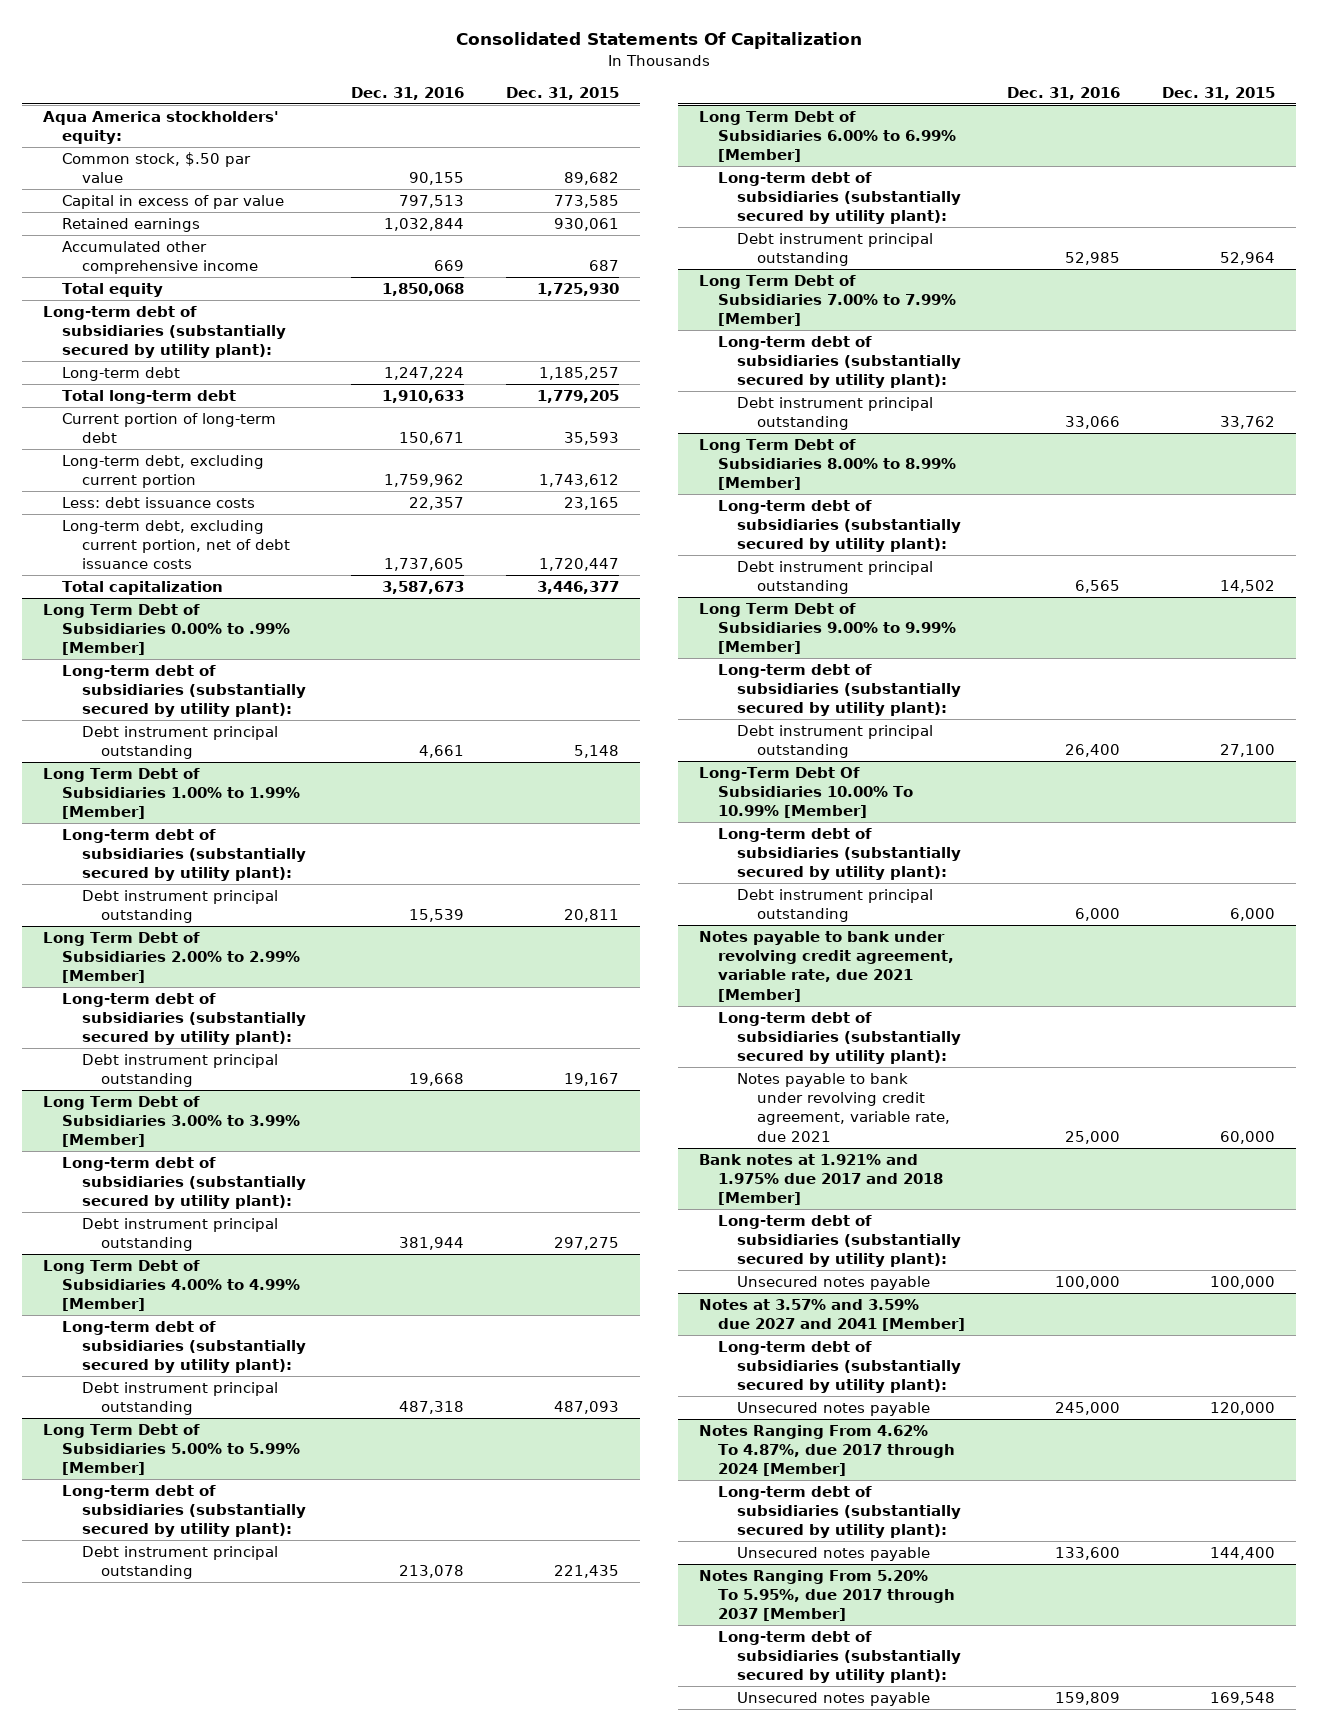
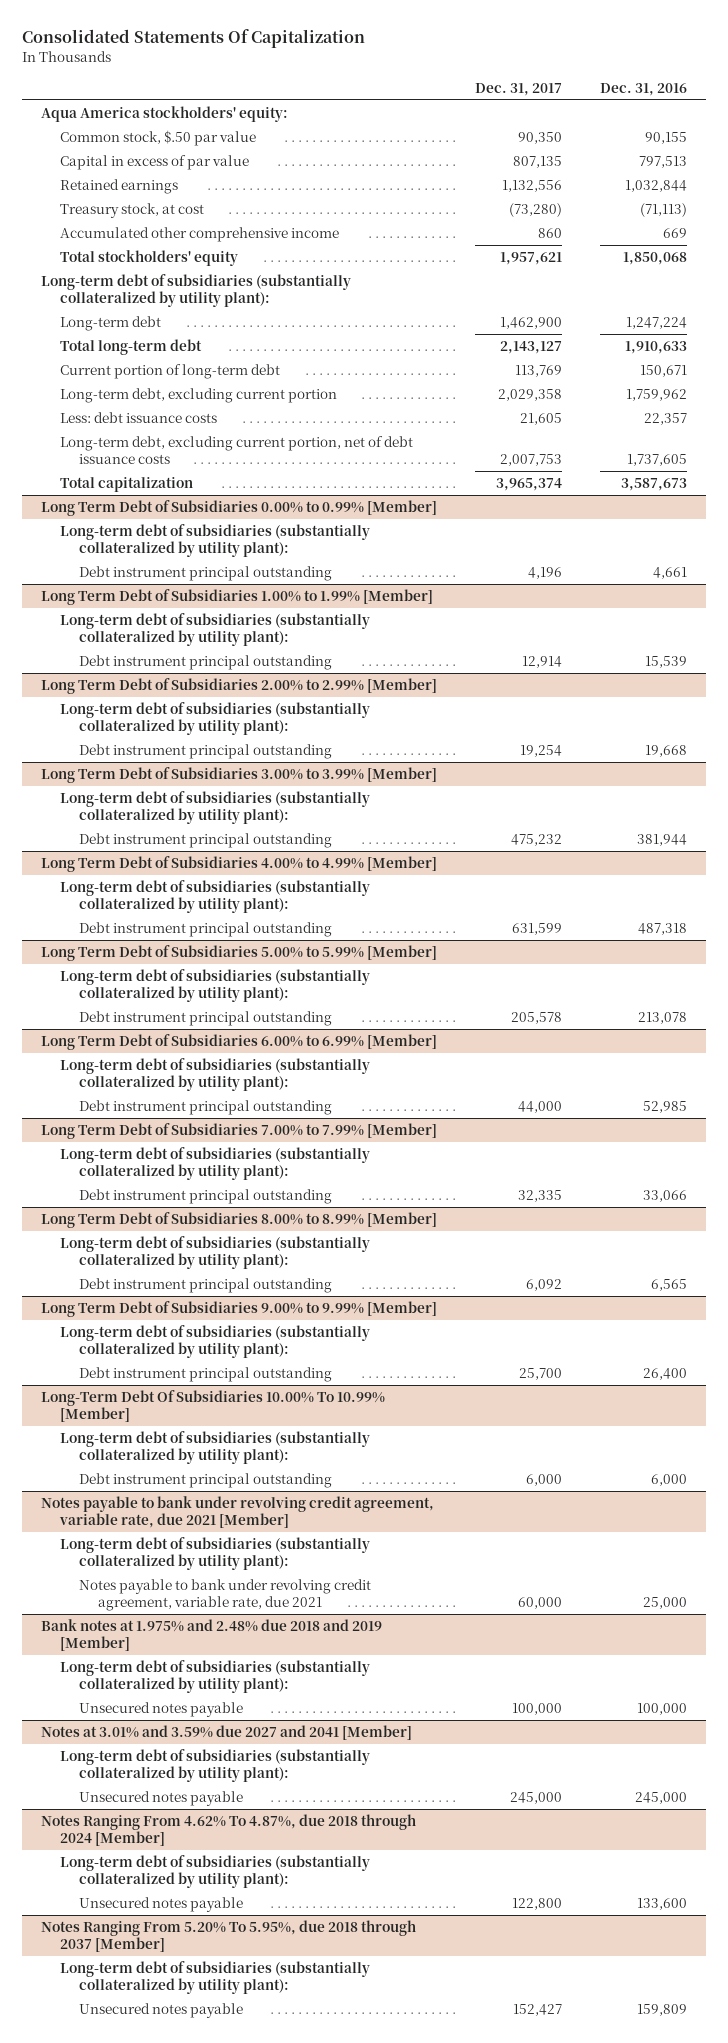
[506,86,620,100] Dec. 31, 2015 -> none
none -> [475,82,563,96] Dec. 31, 2017
none -> [59,203,204,219] Treasury stock, at cost
[62,282,164,297] Total equity -> [59,250,238,267] Total stockholders' equity
[43,305,287,359] Long-term debt of subsidiaries (substantially secured by utility plant): -> [40,274,351,308] Long-term debt of subsidiaries (substantially collateralized by utility plant):
[43,603,291,656] Long Term Debt of Subsidiaries 0.00% to .99% [Member] -> [40,500,437,517] Long Term Debt of Subsidiaries 0.00% to 0.99% [Member]
[62,664,306,718] Long-term debt of subsidiaries (substantially secured by utility plant): -> [59,524,370,558] Long-term debt of subsidiaries (substantially collateralized by utility plant):
[62,828,306,882] Long-term debt of subsidiaries (substantially secured by utility plant): -> [59,613,370,647] Long-term debt of subsidiaries (substantially collateralized by utility plant):
[62,992,306,1046] Long-term debt of subsidiaries (substantially secured by utility plant): -> [59,702,370,736] Long-term debt of subsidiaries (substantially collateralized by utility plant):
[62,1156,306,1210] Long-term debt of subsidiaries (substantially secured by utility plant): -> [59,791,370,825] Long-term debt of subsidiaries (substantially collateralized by utility plant):
[62,1320,306,1374] Long-term debt of subsidiaries (substantially secured by utility plant): -> [59,880,370,914] Long-term debt of subsidiaries (substantially collateralized by utility plant):
[62,1484,306,1538] Long-term debt of subsidiaries (substantially secured by utility plant): -> [59,969,370,1003] Long-term debt of subsidiaries (substantially collateralized by utility plant):
[718,171,962,225] Long-term debt of subsidiaries (substantially secured by utility plant): -> [59,1058,370,1092] Long-term debt of subsidiaries (substantially collateralized by utility plant):
[718,335,962,389] Long-term debt of subsidiaries (substantially secured by utility plant): -> [59,1147,370,1181] Long-term debt of subsidiaries (substantially collateralized by utility plant):
[718,499,962,553] Long-term debt of subsidiaries (substantially secured by utility plant): -> [59,1236,370,1270] Long-term debt of subsidiaries (substantially collateralized by utility plant):
[718,663,962,717] Long-term debt of subsidiaries (substantially secured by utility plant): -> [59,1325,370,1359] Long-term debt of subsidiaries (substantially collateralized by utility plant):
[718,827,962,881] Long-term debt of subsidiaries (substantially secured by utility plant): -> [59,1431,370,1465] Long-term debt of subsidiaries (substantially collateralized by utility plant):
[718,1011,962,1065] Long-term debt of subsidiaries (substantially secured by utility plant): -> [59,1537,370,1571] Long-term debt of subsidiaries (substantially collateralized by utility plant):
[698,1153,944,1206] Bank notes at 1.921% and 1.975% due 2017 and 2018 [Member] -> [40,1619,382,1652] Bank notes at 1.975% and 2.48% due 2018 and 2019 [Member]
[718,1214,962,1268] Long-term debt of subsidiaries (substantially secured by utility plant): -> [59,1660,370,1694] Long-term debt of subsidiaries (substantially collateralized by utility plant):
[698,1298,966,1332] Notes at 3.57% and 3.59% due 2027 and 2041 [Member] -> [40,1725,412,1741] Notes at 3.01% and 3.59% due 2027 and 2041 [Member]
[718,1340,962,1394] Long-term debt of subsidiaries (substantially secured by utility plant): -> [59,1749,370,1783] Long-term debt of subsidiaries (substantially collateralized by utility plant):
[698,1424,956,1477] Notes Ranging From 4.62% To 4.87%, due 2017 through 2024 [Member] -> [40,1814,416,1847] Notes Ranging From 4.62% To 4.87%, due 2018 through 2024 [Member]
[718,1485,962,1539] Long-term debt of subsidiaries (substantially secured by utility plant): -> [59,1855,370,1889] Long-term debt of subsidiaries (substantially collateralized by utility plant):
[698,1569,956,1622] Notes Ranging From 5.20% To 5.95%, due 2017 through 2037 [Member] -> [40,1920,416,1953] Notes Ranging From 5.20% To 5.95%, due 2018 through 2037 [Member]
[718,1630,962,1684] Long-term debt of subsidiaries (substantially secured by utility plant): -> [59,1961,370,1995] Long-term debt of subsidiaries (substantially collateralized by utility plant):

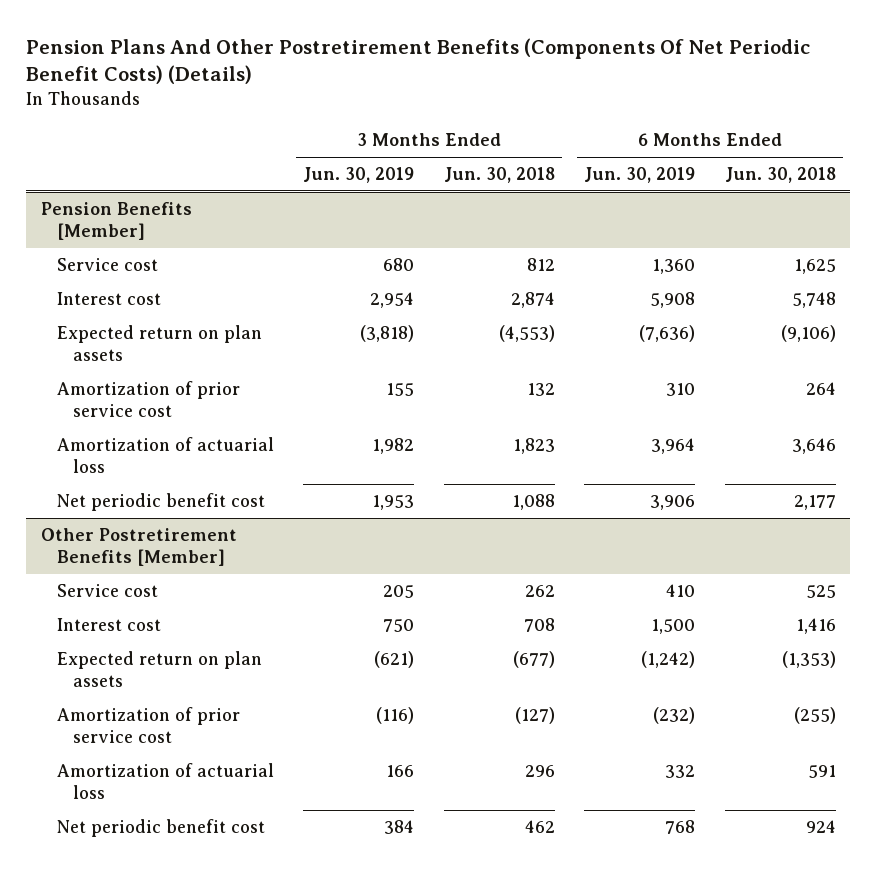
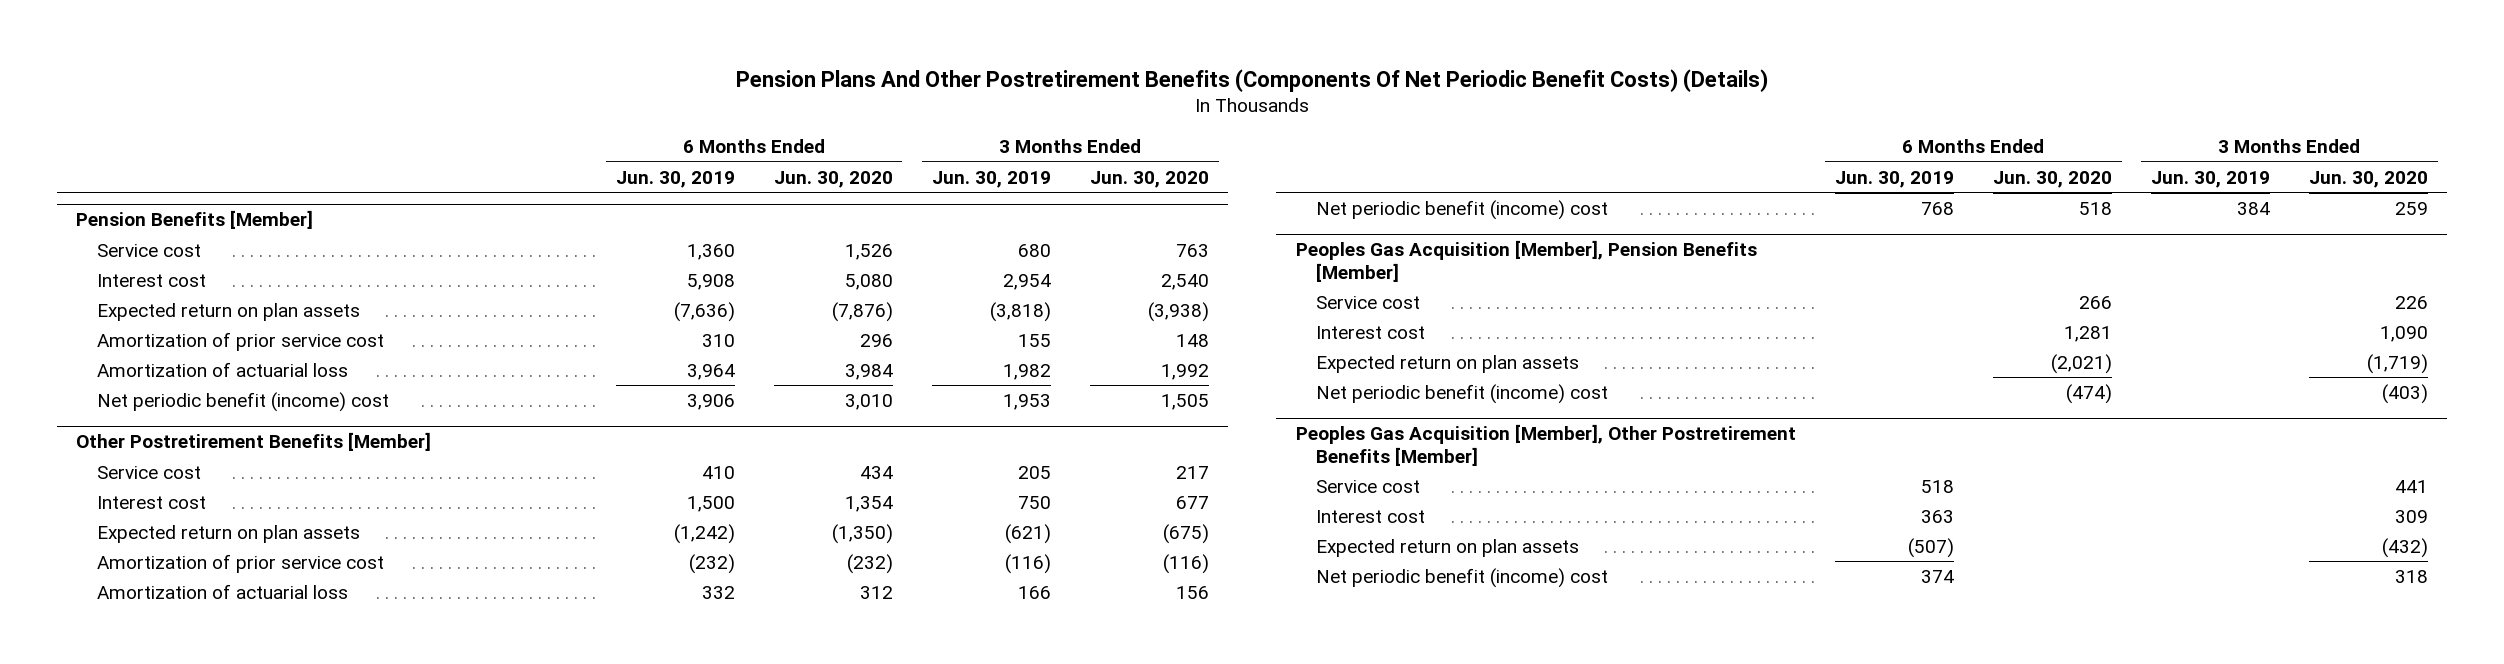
[443,167,555,184] Jun. 30, 2018 -> none
[724,167,836,184] Jun. 30, 2018 -> none
none -> [773,170,893,188] Jun. 30, 2020
none -> [1089,170,1209,188] Jun. 30, 2020
[56,493,265,512] Net periodic benefit cost -> [97,391,390,412] Net periodic benefit (income) cost
[56,819,265,838] Net periodic benefit cost -> [1316,199,1609,220] Net periodic benefit (income) cost
none -> [1295,240,1757,283] Peoples Gas Acquisition [Member], Pension Benefits [Member]
none -> [1316,295,1421,309] Service cost
none -> [1316,325,1426,339] Interest cost
none -> [1316,354,1580,373] Expected return on plan assets
none -> [1316,383,1609,404] Net periodic benefit (income) cost
none -> [1295,424,1796,467] Peoples Gas Acquisition [Member], Other Postretirement Benefits [Member]
none -> [1316,479,1421,493] Service cost
none -> [1316,509,1426,523] Interest cost
none -> [1316,538,1580,557] Expected return on plan assets
none -> [1316,567,1609,588] Net periodic benefit (income) cost

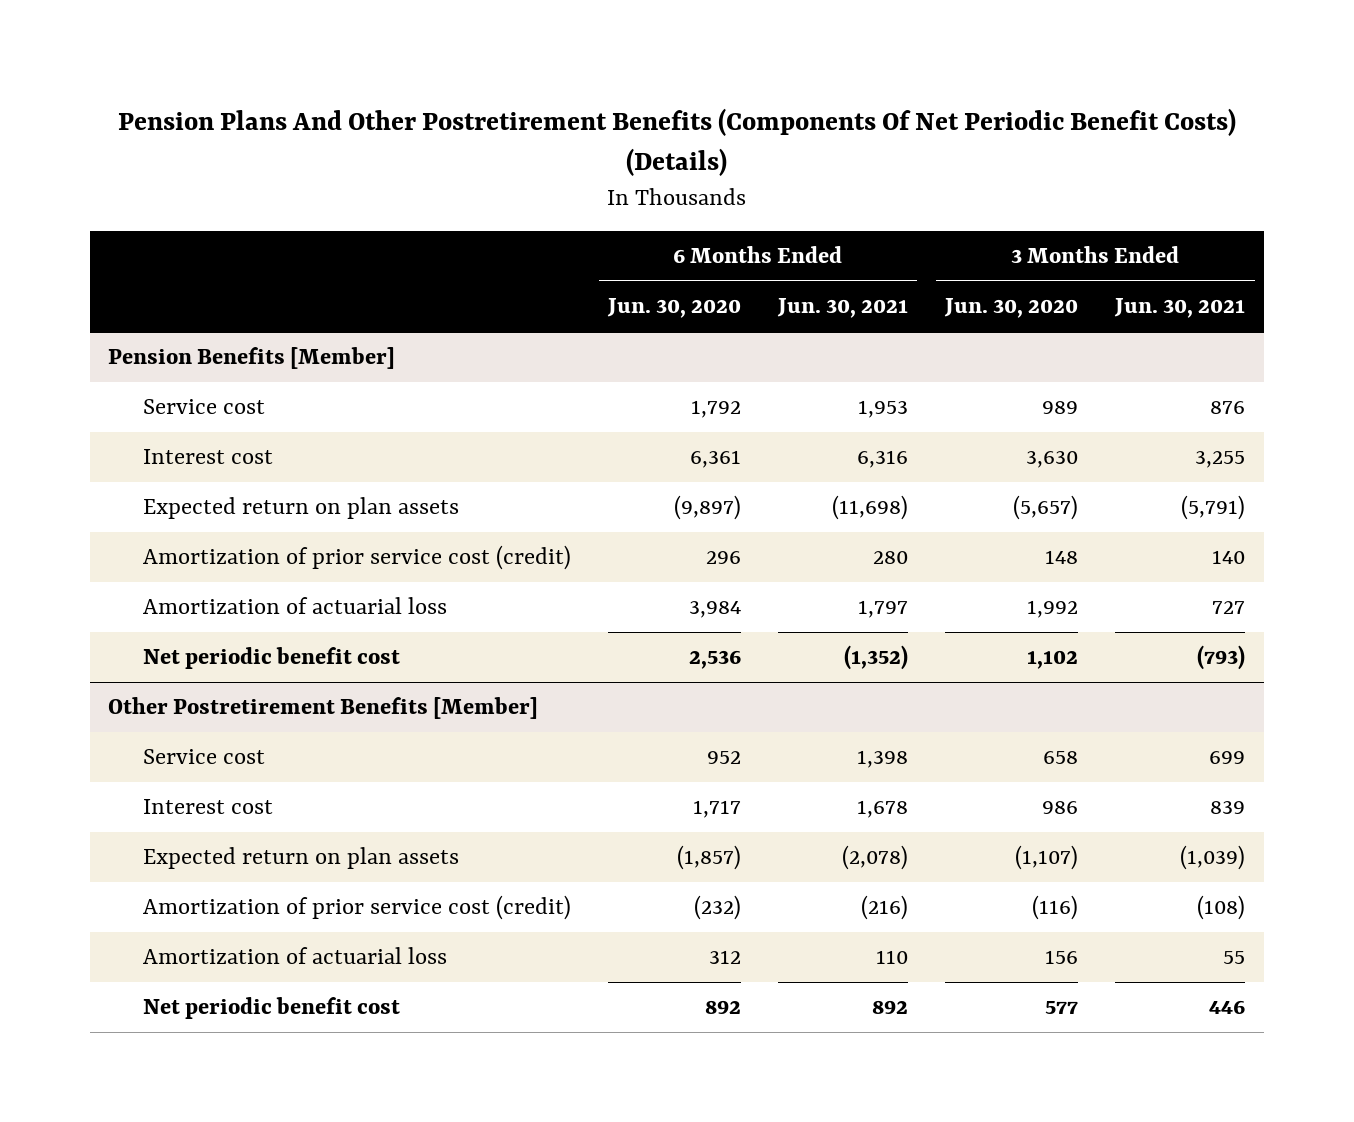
[615,170,735,188] Jun. 30, 2019 -> none
[931,170,1051,188] Jun. 30, 2019 -> none
none -> [777,298,909,319] Jun. 30, 2021
none -> [1114,298,1246,319] Jun. 30, 2021
[844,243,893,260] 1,526 -> [690,400,741,419] 1,792
[1175,243,1209,257] 763 -> [1042,401,1079,415] 989
[844,273,893,290] 5,080 -> [689,450,741,469] 6,361
[1160,273,1209,290] 2,540 -> [1026,451,1079,469] 3,630
[831,301,893,322] (7,876) -> [673,495,741,521] (9,897)
[1147,301,1209,322] (3,938) -> [1013,495,1079,521] (5,657)
[97,331,385,351] Amortization of prior service cost -> [142,545,571,571] Amortization of prior service cost (credit)
[97,391,390,412] Net periodic benefit (income) cost -> [142,647,400,670] Net periodic benefit cost
[844,393,893,410] 3,010 -> [688,650,741,670] 2,536
[1160,393,1209,410] 1,505 -> [1027,650,1079,670] 1,102
[859,465,893,479] 434 -> [706,751,741,765] 952
[1175,465,1209,479] 217 -> [1043,751,1079,765] 658
[844,495,893,512] 1,354 -> [692,800,741,819] 1,717
[1175,495,1209,509] 677 -> [1042,801,1079,815] 986
[831,523,893,544] (1,350) -> [676,845,741,871] (1,857)
[1162,523,1209,544] (675) -> [1015,845,1079,871] (1,107)
[97,553,385,573] Amortization of prior service cost -> [142,895,571,921] Amortization of prior service cost (credit)
[1295,240,1757,283] Peoples Gas Acquisition [Member], Pension Benefits [Member] -> none
[1316,295,1421,309] Service cost -> none
[1316,325,1426,339] Interest cost -> none
[1316,354,1580,373] Expected return on plan assets -> none
[1316,383,1609,404] Net periodic benefit (income) cost -> none
[1295,424,1796,467] Peoples Gas Acquisition [Member], Other Postretirement Benefits [Member] -> none
[1316,479,1421,493] Service cost -> none
[1316,509,1426,523] Interest cost -> none
[1316,538,1580,557] Expected return on plan assets -> none
[1316,567,1609,588] Net periodic benefit (income) cost -> none
[1316,199,1609,220] Net periodic benefit (income) cost -> [142,997,400,1020] Net periodic benefit cost
[2078,201,2112,215] 518 -> [704,1000,741,1015] 892
[2394,201,2428,215] 259 -> [1045,1001,1079,1015] 577

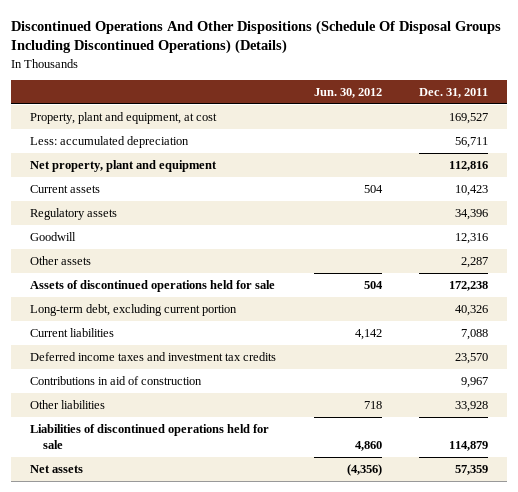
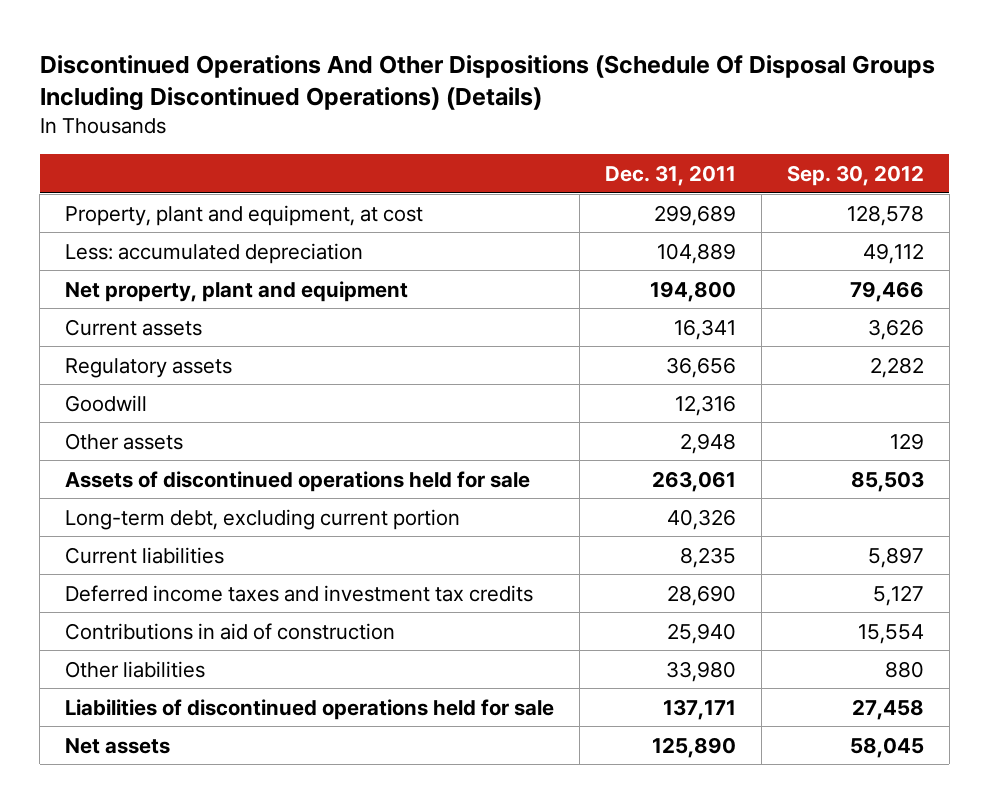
[313,88,382,99] Jun. 30, 2012 -> none
none -> [786,165,924,187] Sep. 30, 2012
[449,112,489,124] 169,527 -> [653,204,736,226] 299,689
[455,136,489,148] 56,711 -> [656,242,736,264] 104,889
[449,160,489,171] 112,816 -> [649,280,736,302] 194,800
[455,184,489,196] 10,423 -> [673,318,736,340] 16,341
[455,208,489,220] 34,396 -> [665,356,736,378] 36,656
[461,256,489,268] 2,287 -> [679,432,736,454] 2,948
[449,280,489,291] 172,238 -> [651,470,736,492] 263,061
[461,328,489,340] 7,088 -> [679,546,736,568] 8,235
[455,352,489,364] 23,570 -> [666,584,736,606] 28,690
[461,376,489,388] 9,967 -> [666,622,736,644] 25,940
[455,400,489,412] 33,928 -> [665,660,736,682] 33,980
[449,441,489,452] 114,879 -> [662,698,736,720] 137,171
[455,464,489,475] 57,359 -> [651,736,736,758] 125,890

